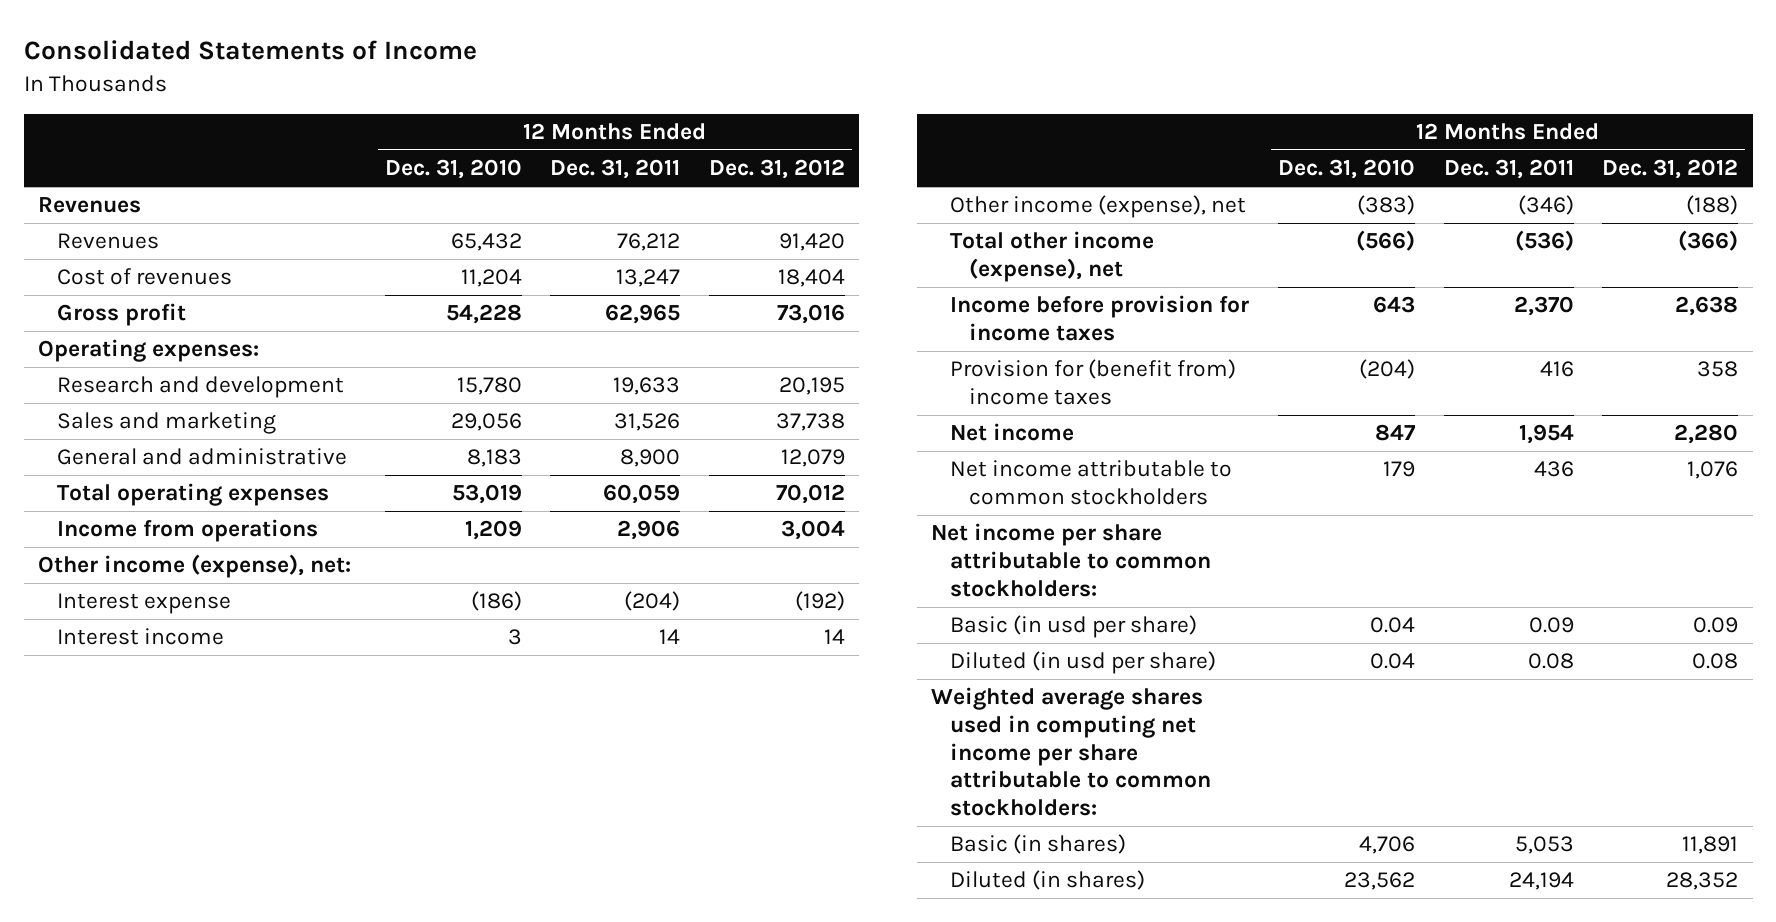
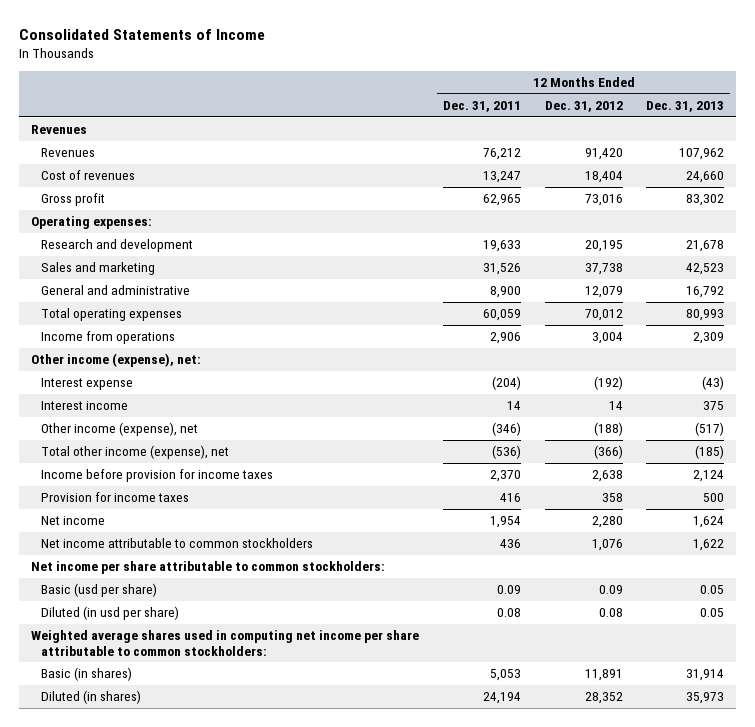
[384,159,522,180] Dec. 31, 2010 -> none
none -> [646,101,725,113] Dec. 31, 2013
[950,359,1237,406] Provision for (benefit from) income taxes -> [41,492,190,503] Provision for income taxes
[950,615,1198,639] Basic (in usd per share) -> [41,583,158,598] Basic (usd per share)

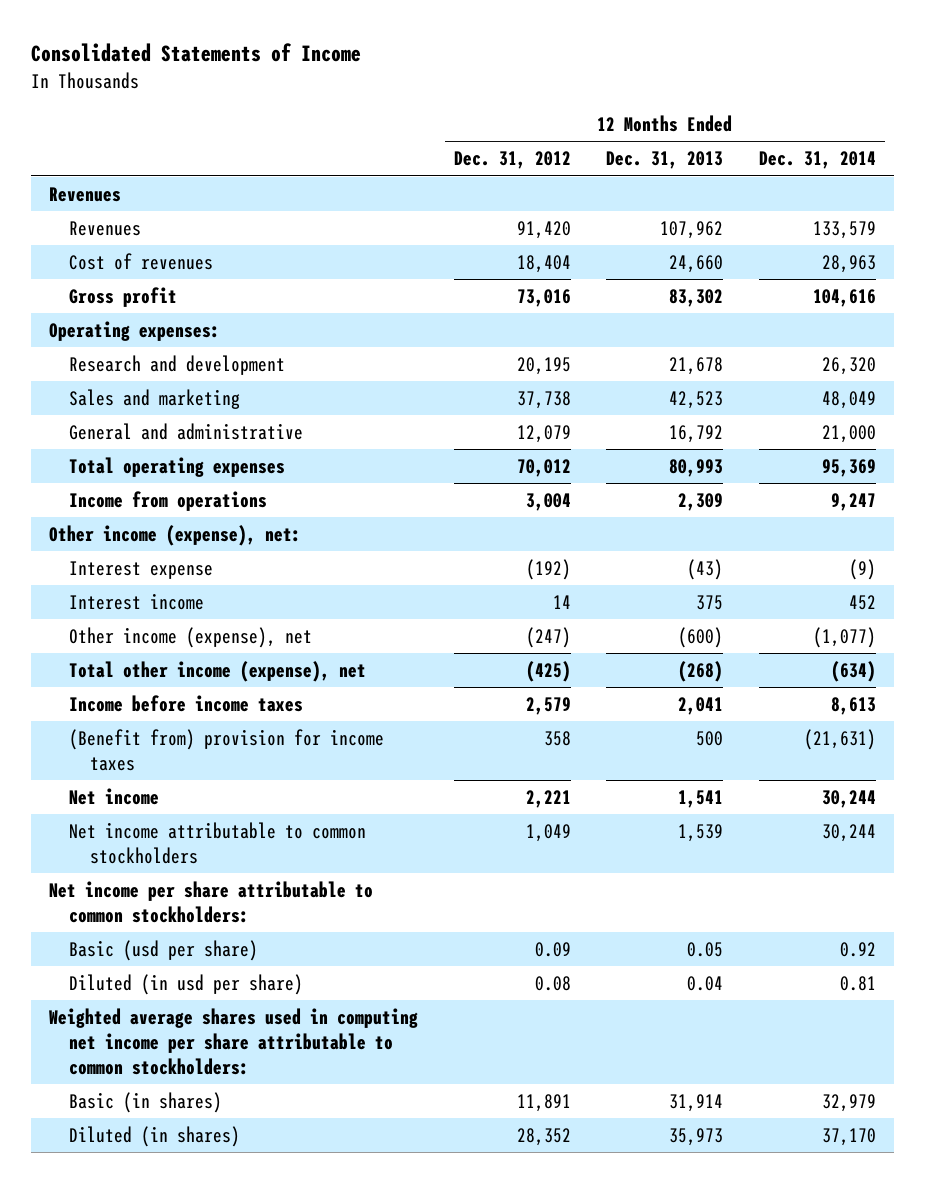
[442,101,521,113] Dec. 31, 2011 -> none
none -> [758,151,876,170] Dec. 31, 2014
[593,422,623,437] (188) -> [525,626,571,648] (247)
[695,422,725,437] (517) -> [678,626,724,648] (600)
[593,445,623,460] (366) -> [525,660,571,682] (425)
[695,445,725,460] (185) -> [678,660,724,682] (268)
[41,469,274,483] Income before provision for income taxes -> [69,694,304,712] Income before income taxes
[591,470,623,483] 2,638 -> [525,696,571,715] 2,579
[693,470,725,483] 2,124 -> [678,696,724,715] 2,041
[41,492,190,503] Provision for income taxes -> [69,728,385,771] (Benefit from) provision for income taxes
[591,516,623,529] 2,280 -> [525,789,571,808] 2,221
[693,516,725,529] 1,624 -> [678,789,724,808] 1,541
[591,539,623,552] 1,076 -> [525,823,571,842] 1,049
[693,539,725,552] 1,622 -> [678,823,724,842] 1,539
[700,608,725,618] 0.05 -> [687,975,724,991] 0.04

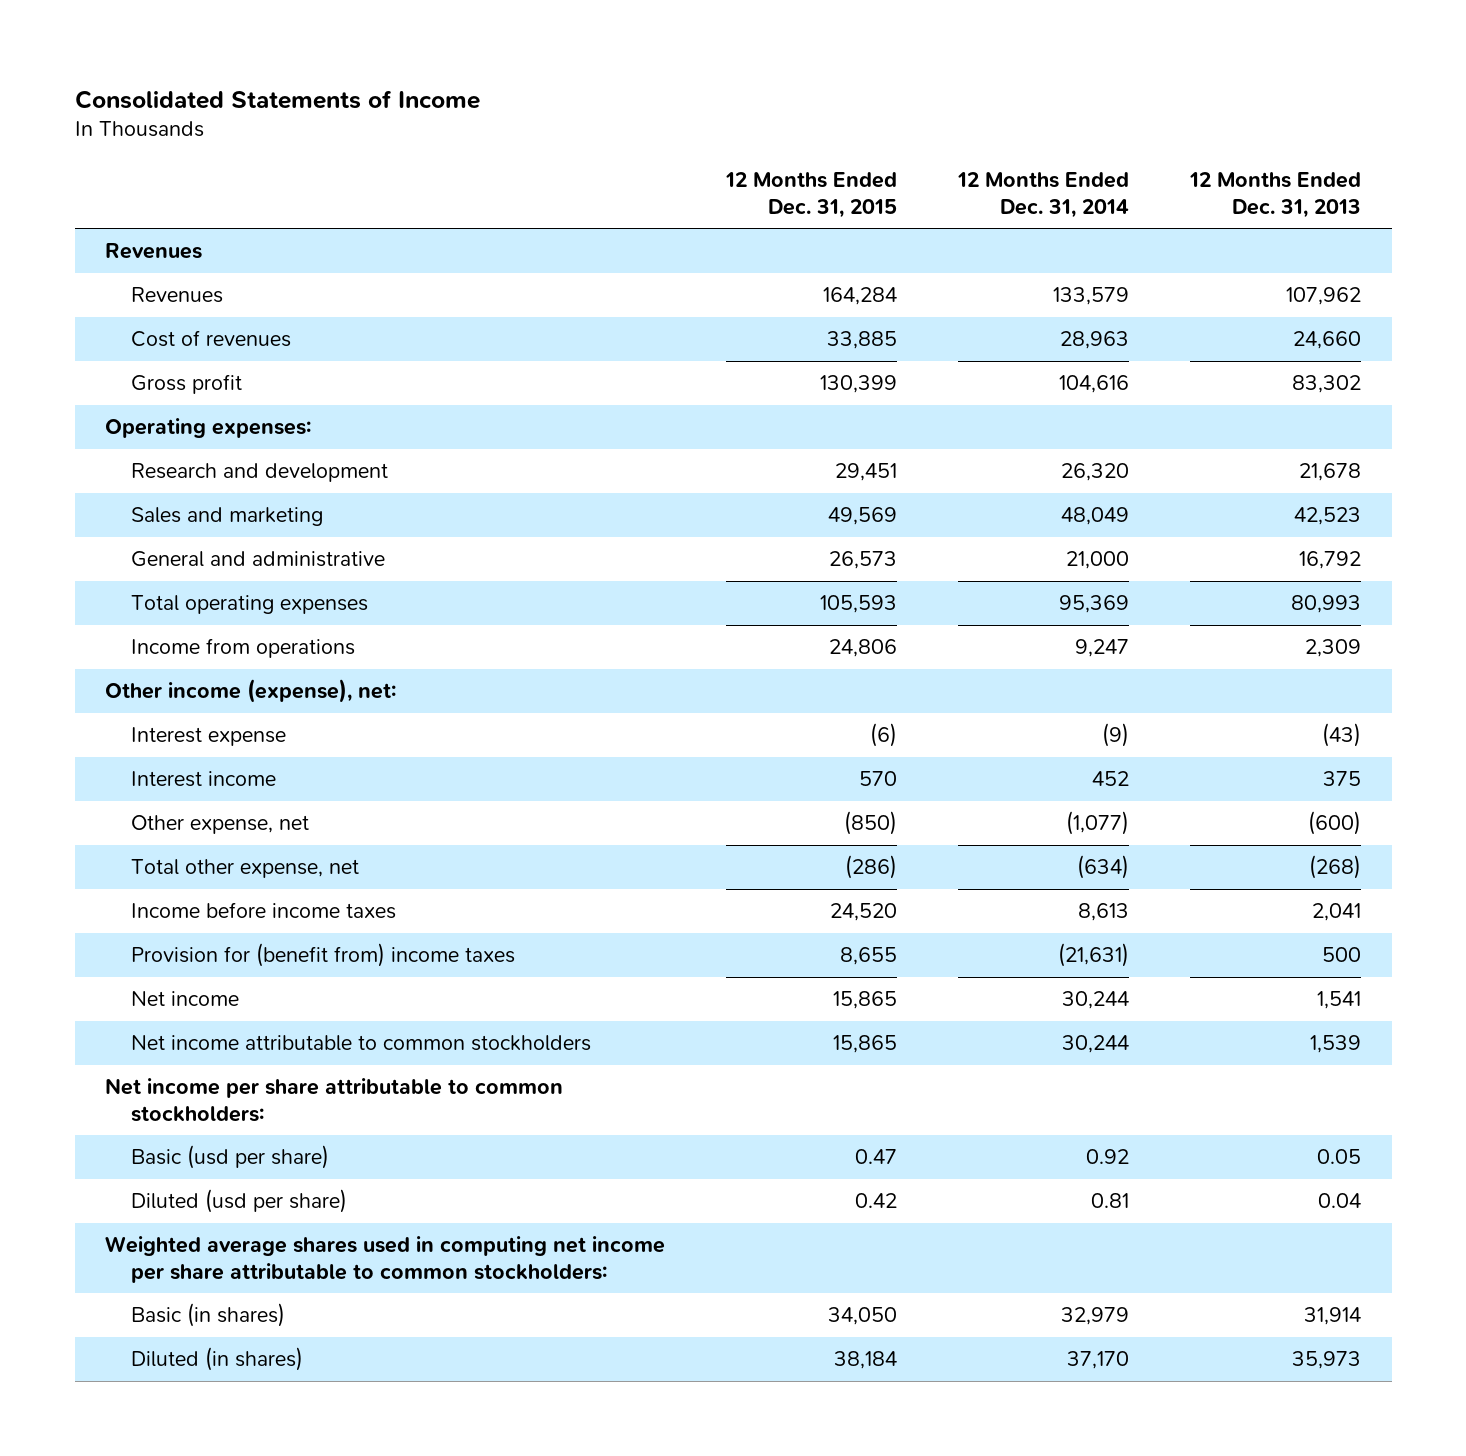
[453,151,571,170] Dec. 31, 2012 -> none
none -> [725,171,898,218] 12 Months Ended Dec. 31, 2015
[69,626,313,648] Other income (expense), net -> [130,815,309,835] Other expense, net
[69,660,367,682] Total other income (expense), net -> [130,859,359,879] Total other expense, net
[69,728,385,771] (Benefit from) provision for income taxes -> [130,943,515,968] Provision for (benefit from) income taxes
[69,973,304,995] Diluted (in usd per share) -> [130,1189,347,1214] Diluted (usd per share)

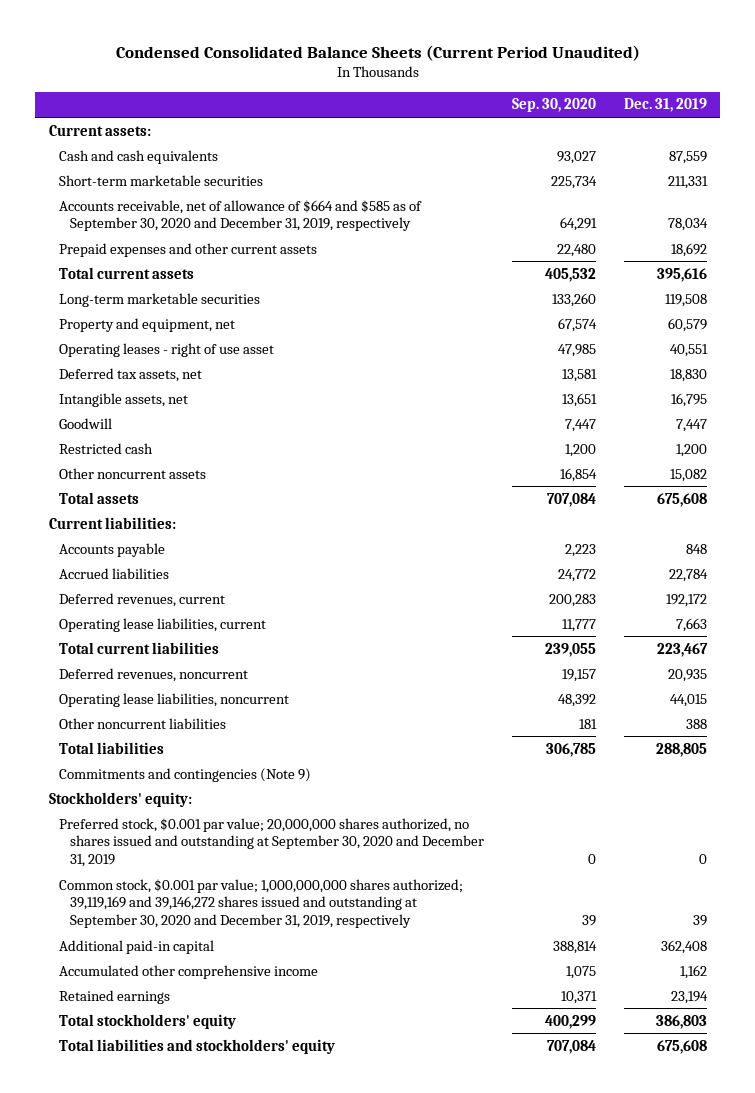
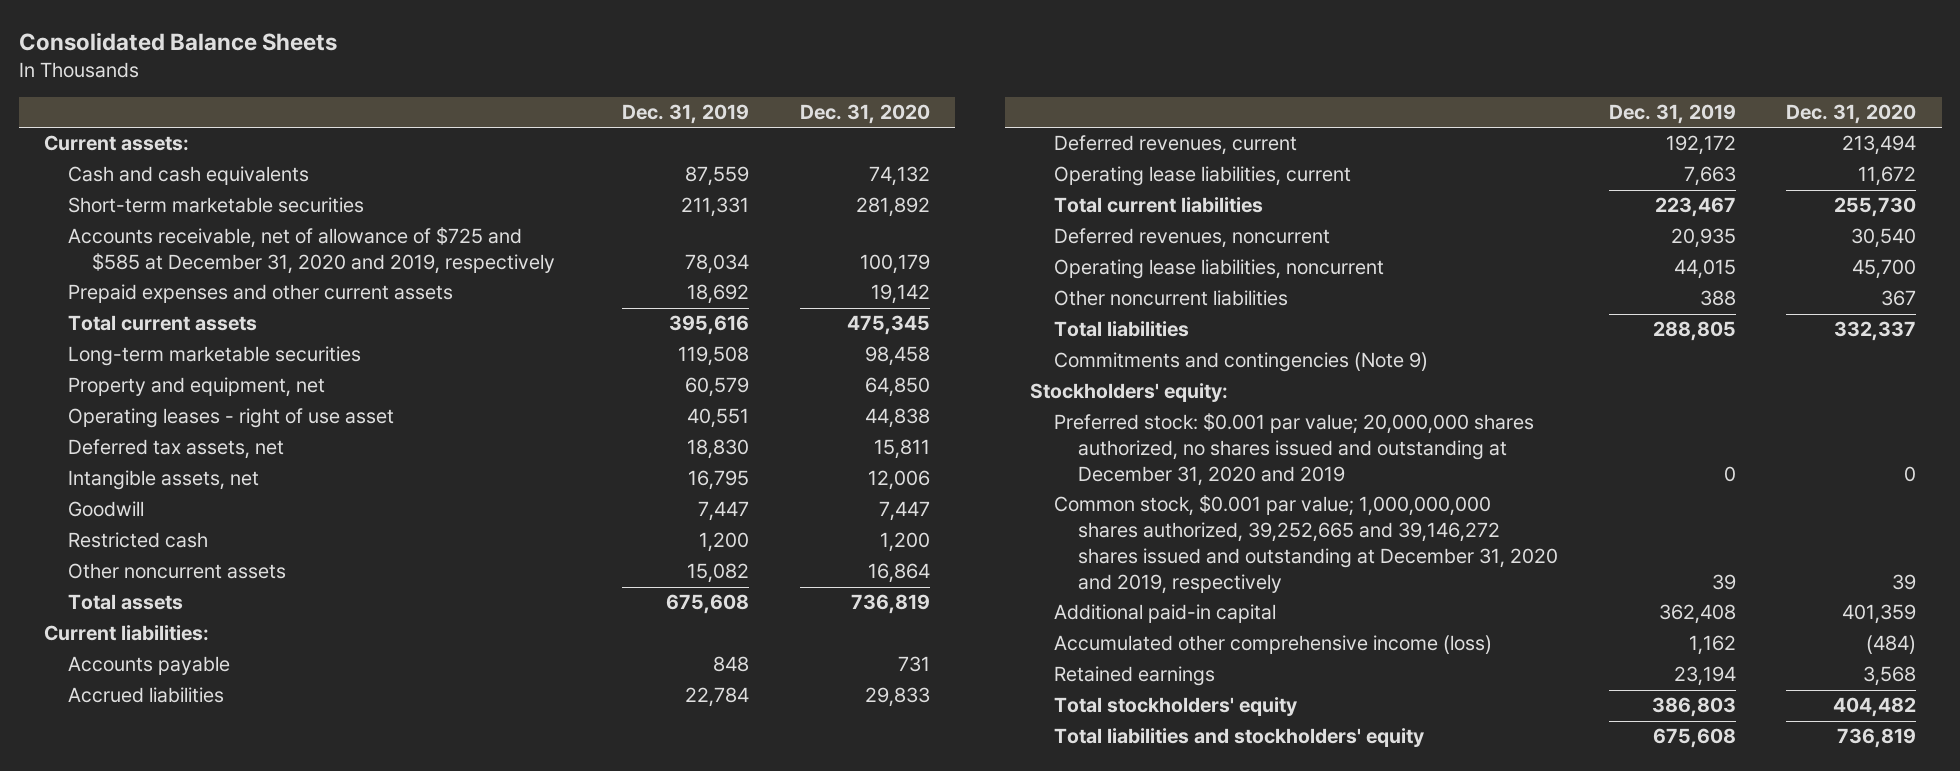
[115,44,640,61] Condensed Consolidated Balance Sheets (Current Period Unaudited) -> [18,31,337,51] Consolidated Balance Sheets
[511,98,596,113] Sep. 30, 2020 -> none
none -> [799,104,930,125] Dec. 31, 2020
[59,199,423,232] Accounts receivable, net of allowance of $664 and $585 as of September 30, 2020 and December 31, 2019, respectively -> [67,227,555,275] Accounts receivable, net of allowance of $725 and $585 at December 31, 2020 and 2019, respectively
[59,817,484,868] Preferred stock, $0.001 par value; 20,000,000 shares authorized, no shares issued and outstanding at September 30, 2020 and December 31, 2019 -> [1054,413,1535,486] Preferred stock: $0.001 par value; 20,000,000 shares authorized, no shares issued and outstanding at December 31, 2020 and 2019
[59,878,464,929] Common stock, $0.001 par value; 1,000,000,000 shares authorized; 39,119,169 and 39,146,272 shares issued and outstanding at September 30, 2020 and December 31, 2019, respectively -> [1054,495,1559,594] Common stock, $0.001 par value; 1,000,000,000 shares authorized, 39,252,665 and 39,146,272 shares issued and outstanding at December 31, 2020 and 2019, respectively
[59,964,319,979] Accumulated other comprehensive income -> [1054,635,1493,655] Accumulated other comprehensive income (loss)

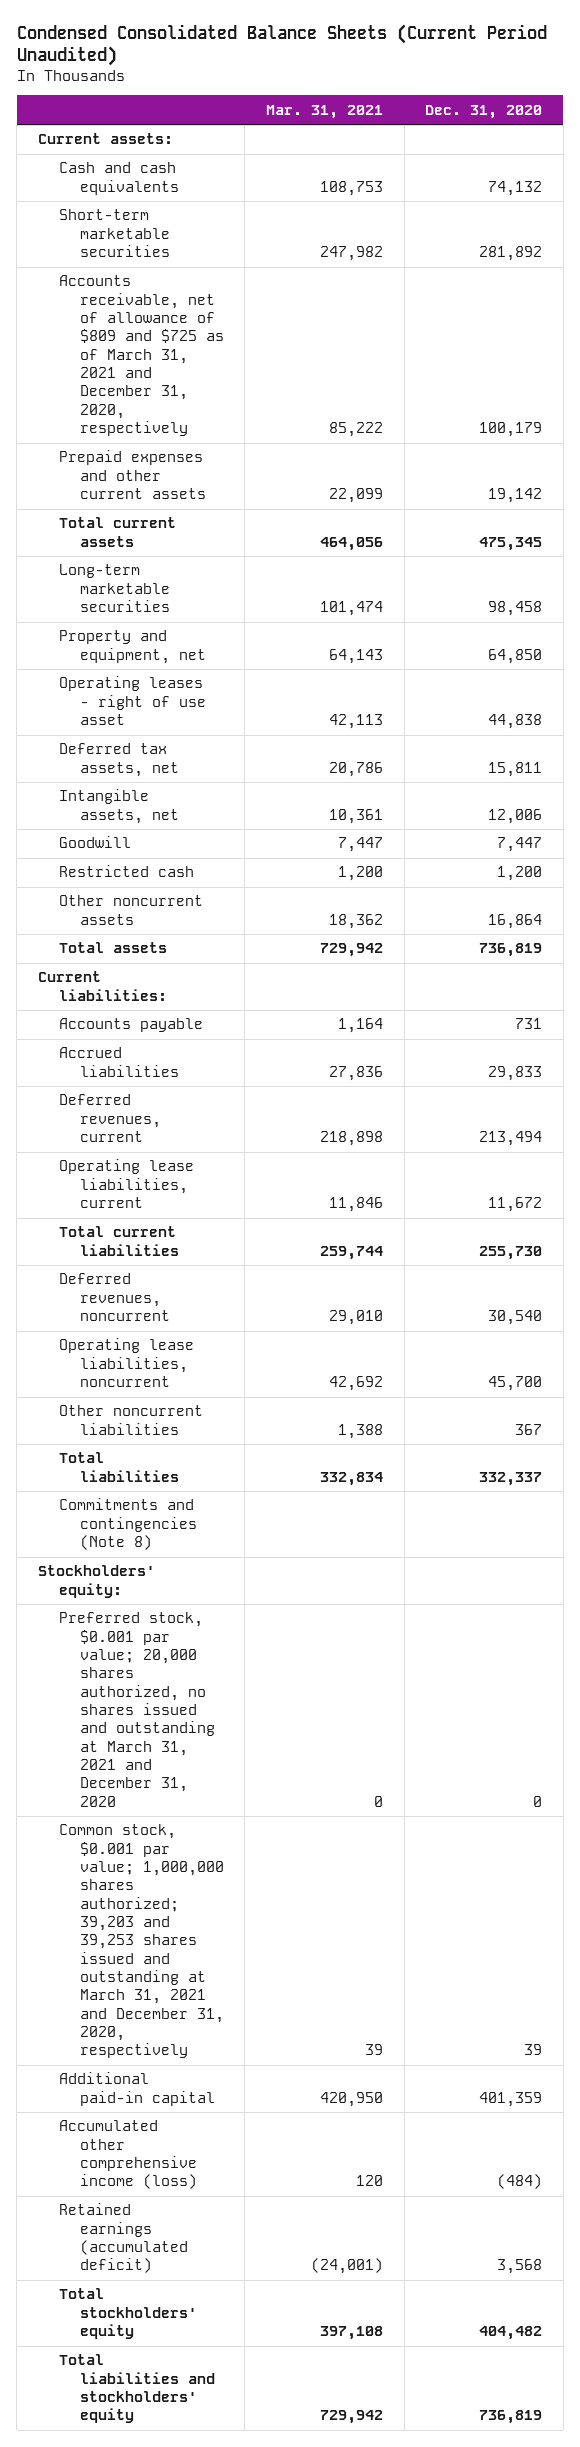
[18,31,337,51] Consolidated Balance Sheets -> [16,24,547,67] Condensed Consolidated Balance Sheets (Current Period Unaudited)
[622,104,750,125] Dec. 31, 2019 -> none
none -> [265,104,383,119] Mar. 31, 2021
[67,227,555,275] Accounts receivable, net of allowance of $725 and $585 at December 31, 2020 and 2019, respectively -> [58,275,224,437] Accounts receivable, net of allowance of $809 and $725 as of March 31, 2021 and December 31, 2020, respectively
[1054,352,1429,373] Commitments and contingencies (Note 9) -> [58,1498,197,1551] Commitments and contingencies (Note 8)
[1054,413,1535,486] Preferred stock: $0.001 par value; 20,000,000 shares authorized, no shares issued and outstanding at December 31, 2020 and 2019 -> [58,1612,215,1807] Preferred stock, $0.001 par value; 20,000 shares authorized, no shares issued and outstanding at March 31, 2021 and December 31, 2020
[1054,495,1559,594] Common stock, $0.001 par value; 1,000,000,000 shares authorized, 39,252,665 and 39,146,272 shares issued and outstanding at December 31, 2020 and 2019, respectively -> [58,1824,224,2059] Common stock, $0.001 par value; 1,000,000 shares authorized; 39,203 and 39,253 shares issued and outstanding at March 31, 2021 and December 31, 2020, respectively
[1054,666,1216,687] Retained earnings -> [58,2203,188,2274] Retained earnings (accumulated deficit)

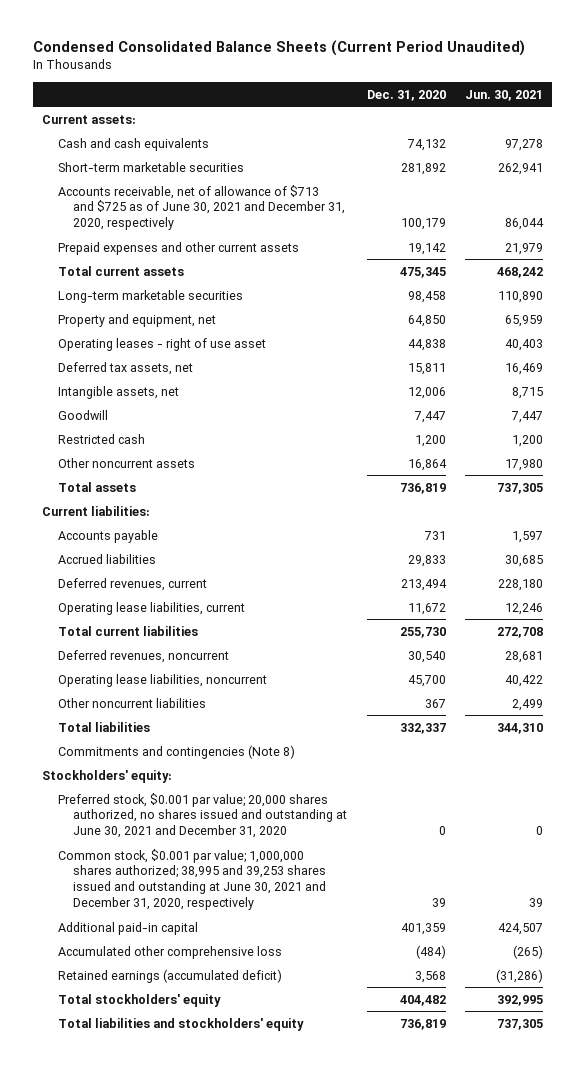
[265,104,383,119] Mar. 31, 2021 -> none
none -> [464,89,543,101] Jun. 30, 2021
[58,275,224,437] Accounts receivable, net of allowance of $809 and $725 as of March 31, 2021 and December 31, 2020, respectively -> [57,184,346,231] Accounts receivable, net of allowance of $713 and $725 as of June 30, 2021 and December 31, 2020, respectively
[58,1612,215,1807] Preferred stock, $0.001 par value; 20,000 shares authorized, no shares issued and outstanding at March 31, 2021 and December 31, 2020 -> [57,792,348,839] Preferred stock, $0.001 par value; 20,000 shares authorized, no shares issued and outstanding at June 30, 2021 and December 31, 2020
[58,1824,224,2059] Common stock, $0.001 par value; 1,000,000 shares authorized; 39,203 and 39,253 shares issued and outstanding at March 31, 2021 and December 31, 2020, respectively -> [57,848,327,911] Common stock, $0.001 par value; 1,000,000 shares authorized; 38,995 and 39,253 shares issued and outstanding at June 30, 2021 and December 31, 2020, respectively
[58,2120,197,2190] Accumulated other comprehensive income (loss) -> [57,945,282,959] Accumulated other comprehensive loss

